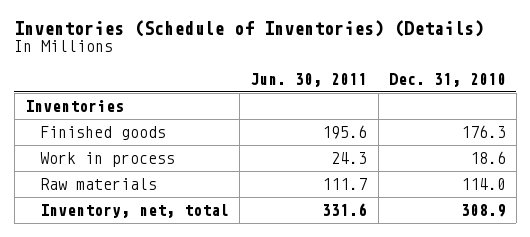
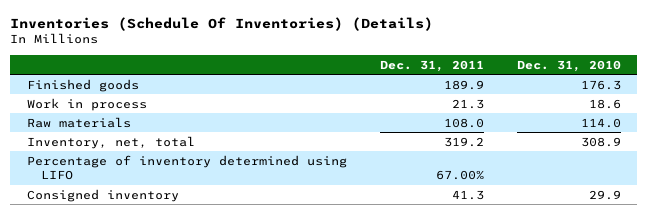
[14,19,485,37] Inventories (Schedule of Inventories) (Details) -> [10,16,434,31] Inventories (Schedule Of Inventories) (Details)
[250,72,368,87] Jun. 30, 2011 -> none
none -> [379,59,484,72] Dec. 31, 2011
[24,100,124,113] Inventories -> none
none -> [26,154,347,181] Percentage of inventory determined using LIFO
none -> [26,188,179,202] Consigned inventory

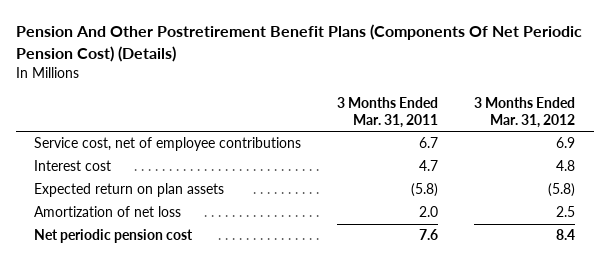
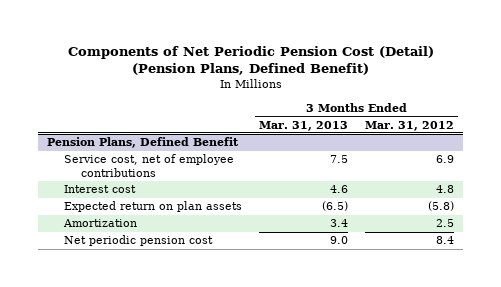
[15,24,582,62] Pension And Other Postretirement Benefit Plans (Components Of Net Periodic Pension Cost) (Details) -> [67,45,434,76] Components of Net Periodic Pension Cost (Detail) (Pension Plans, Defined Benefit)
[337,96,439,128] 3 Months Ended Mar. 31, 2011 -> none
none -> [259,120,349,131] Mar. 31, 2013
none -> [46,137,239,149] Pension Plans, Defined Benefit
[33,206,181,218] Amortization of net loss -> [63,219,138,228] Amortization

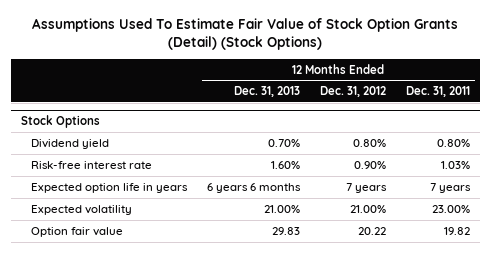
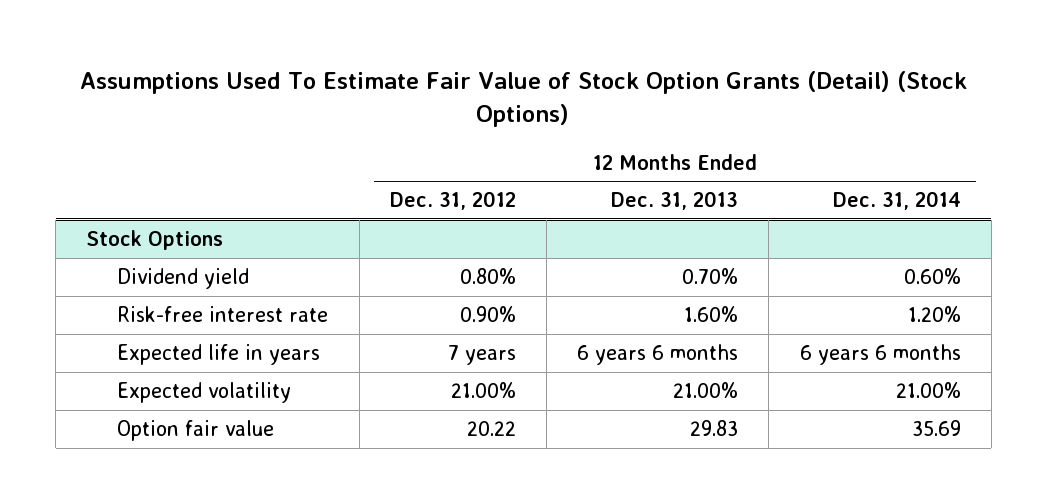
[405,86,470,98] Dec. 31, 2011 -> none
none -> [832,191,961,211] Dec. 31, 2014
[30,182,188,193] Expected option life in years -> [117,344,321,366] Expected life in years

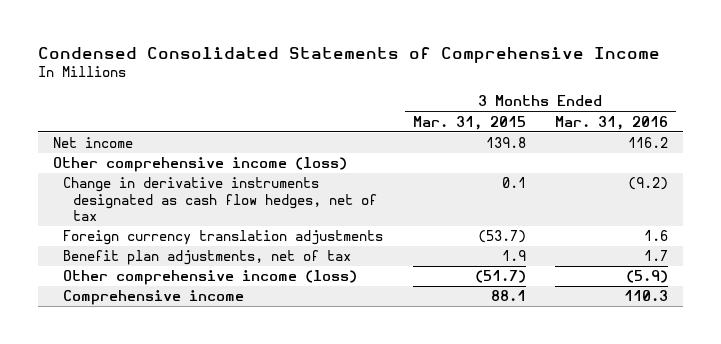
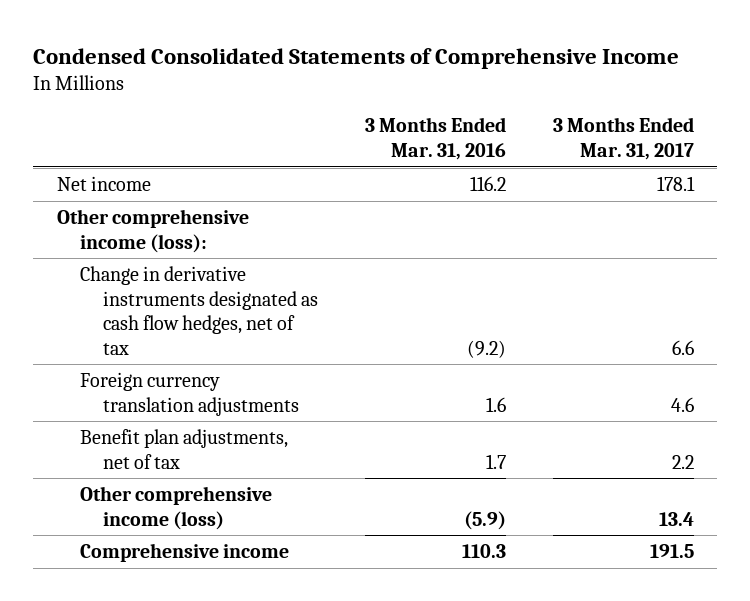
[412,115,526,130] Mar. 31, 2015 -> none
none -> [552,117,694,160] 3 Months Ended Mar. 31, 2017
[52,157,347,173] Other comprehensive income (loss) -> [56,209,249,253] Other comprehensive income (loss):

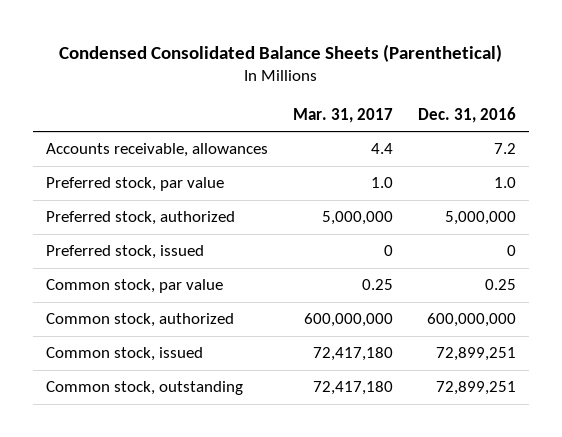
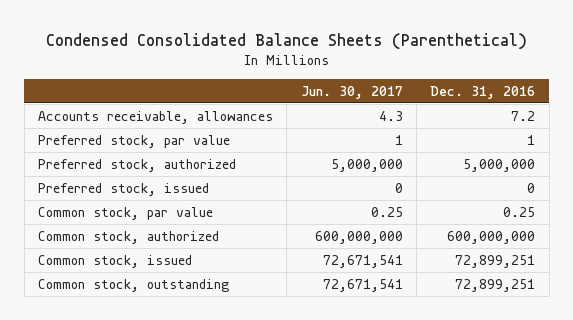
[293,107,394,123] Mar. 31, 2017 -> none
none -> [300,86,403,100] Jun. 30, 2017
[494,177,517,189] 1.0 -> [527,134,536,145] 1

